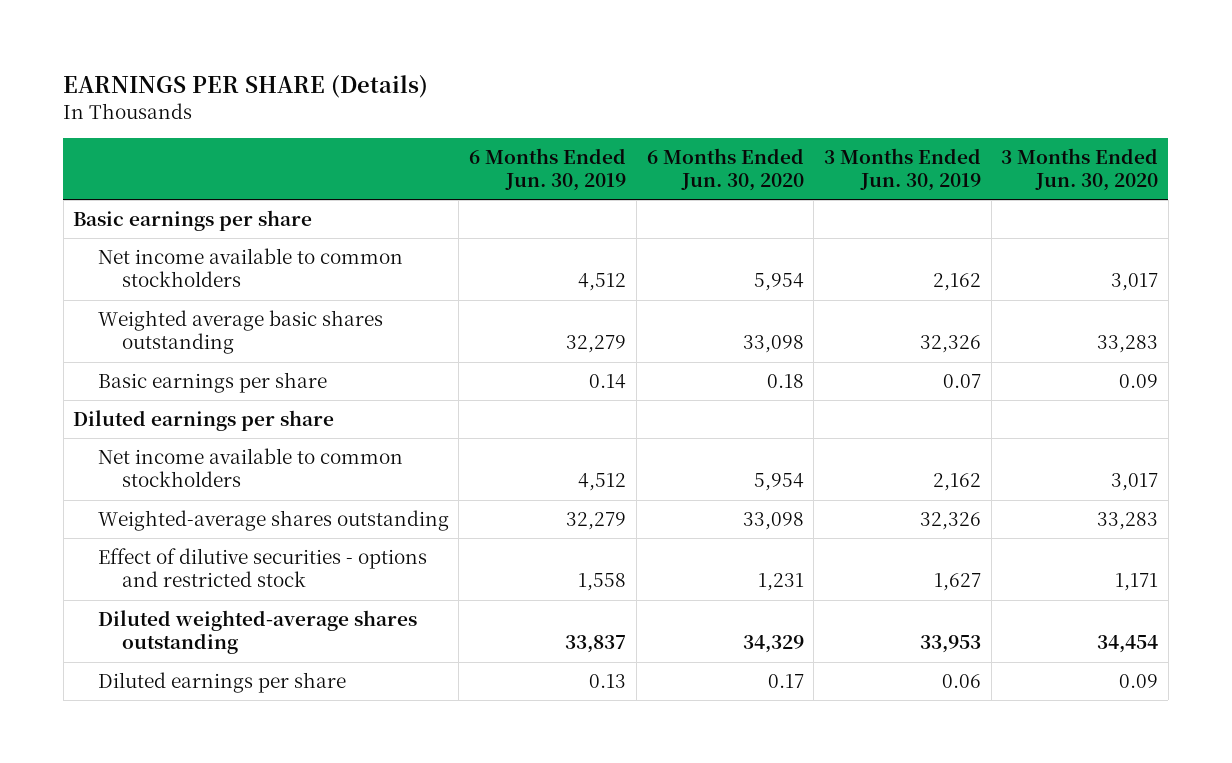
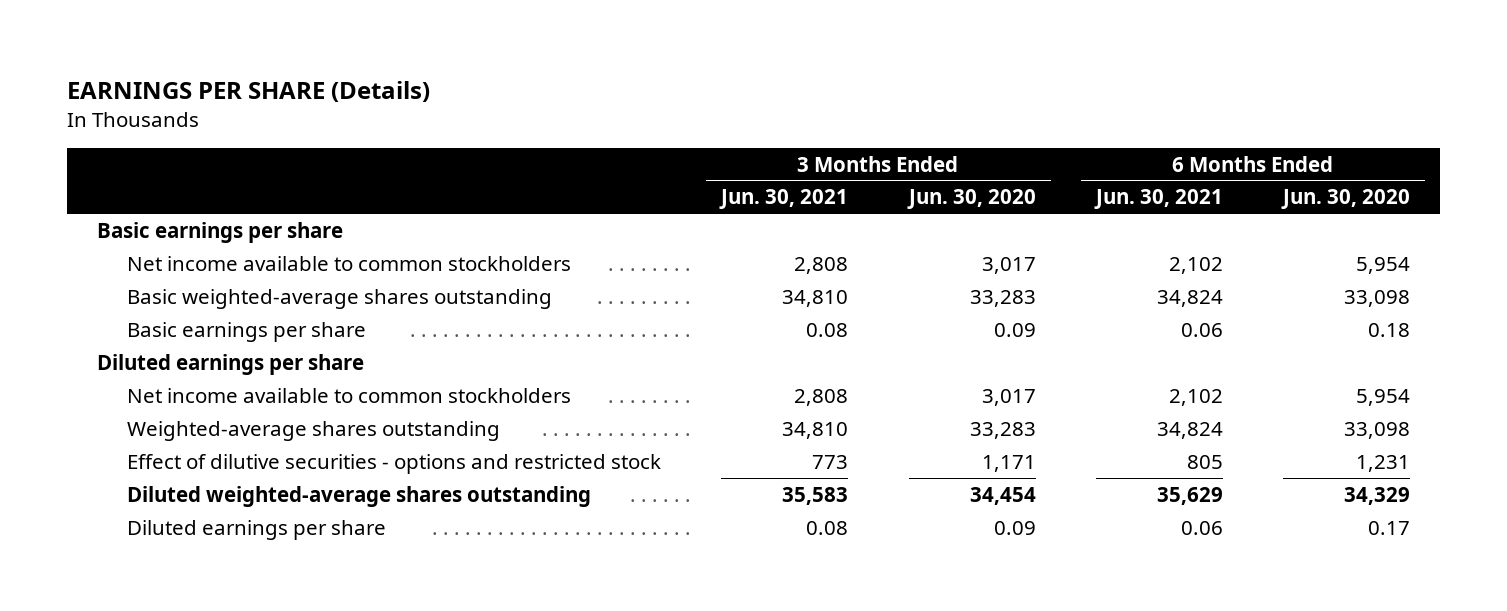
[469,148,627,192] 6 Months Ended Jun. 30, 2019 -> none
[823,148,981,192] 3 Months Ended Jun. 30, 2019 -> none
none -> [719,189,849,210] Jun. 30, 2021
none -> [1093,189,1223,210] Jun. 30, 2021
[97,310,383,355] Weighted average basic shares outstanding -> [126,288,552,309] Basic weighted-average shares outstanding

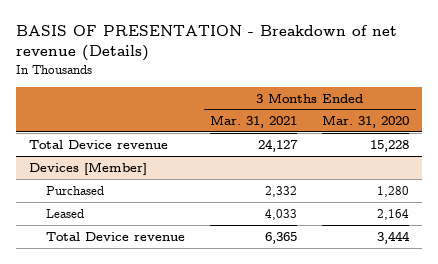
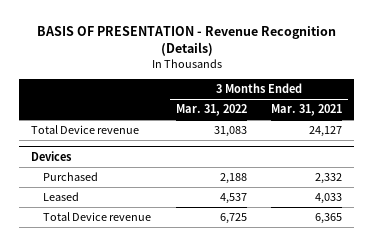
[16,25,398,62] BASIS OF PRESENTATION - Breakdown of net revenue (Details) -> [36,26,336,57] BASIS OF PRESENTATION - Revenue Recognition (Details)
[322,115,410,129] Mar. 31, 2020 -> none
none -> [175,104,247,117] Mar. 31, 2022
[28,161,147,175] Devices [Member] -> [31,150,73,161] Devices

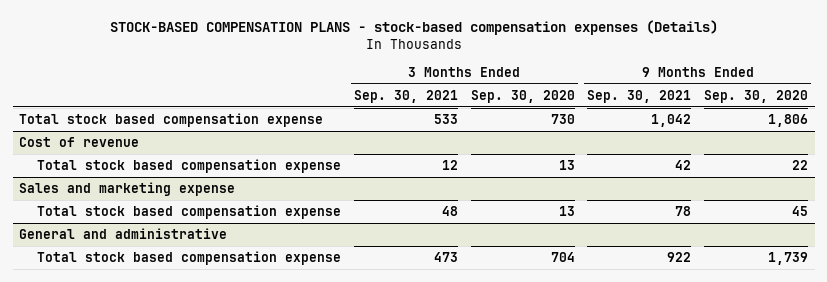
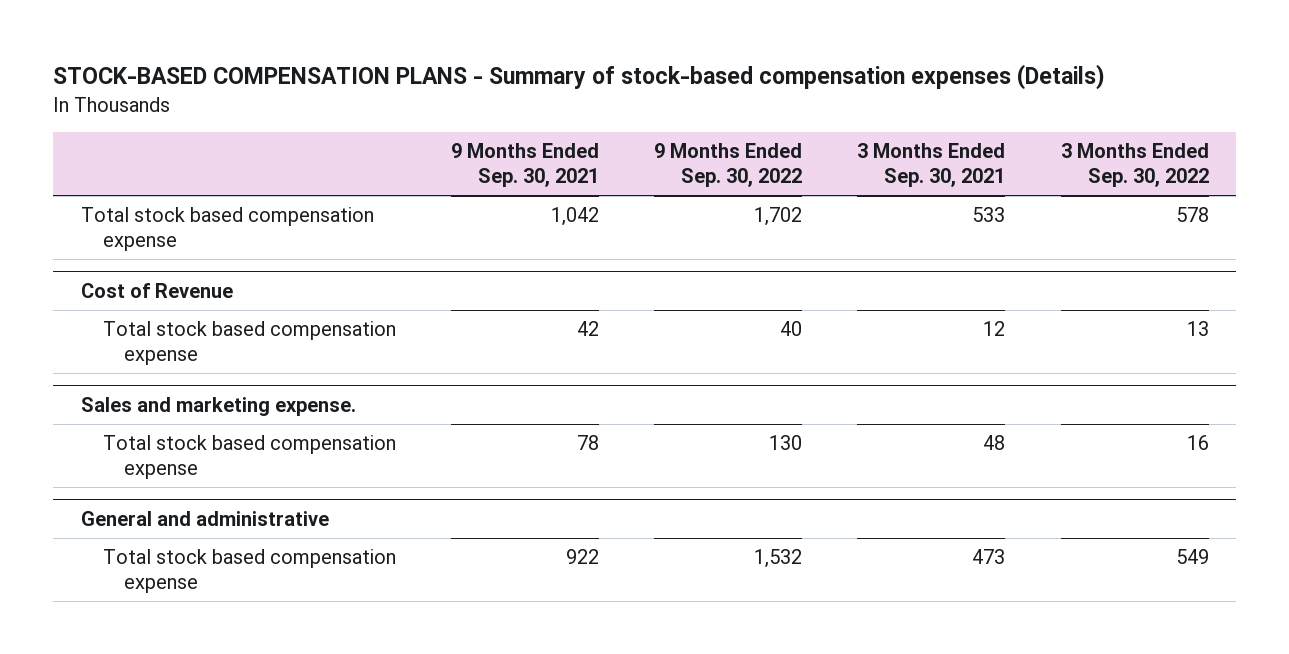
[109,19,718,35] STOCK-BASED COMPENSATION PLANS - stock-based compensation expenses (Details) -> [53,64,1106,91] STOCK-BASED COMPENSATION PLANS - Summary of stock-based compensation expenses (Details)
[470,89,575,103] Sep. 30, 2020 -> none
[704,89,809,103] Sep. 30, 2020 -> none
none -> [654,143,803,187] 9 Months Ended Sep. 30, 2022
none -> [1060,143,1209,187] 3 Months Ended Sep. 30, 2022
[19,136,140,147] Cost of revenue -> [80,282,233,298] Cost of Revenue
[19,181,236,196] Sales and marketing expense -> [80,396,356,416] Sales and marketing expense.

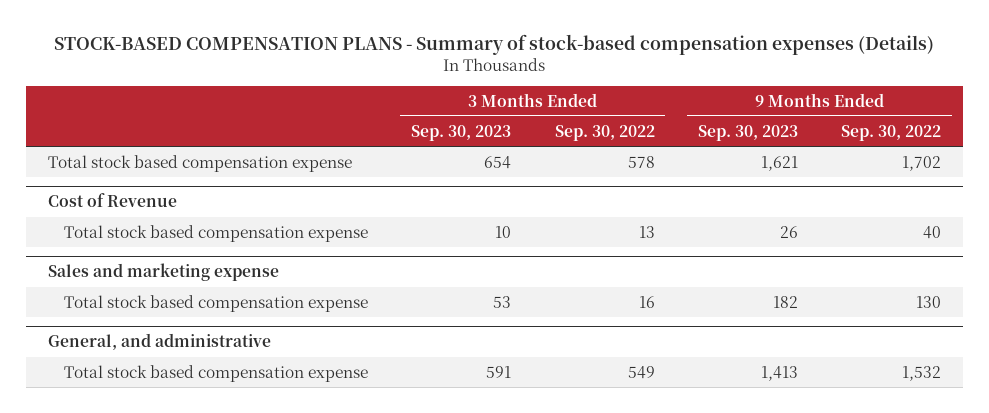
[450,143,599,187] 9 Months Ended Sep. 30, 2021 -> none
[857,143,1006,187] 3 Months Ended Sep. 30, 2021 -> none
none -> [411,124,512,141] Sep. 30, 2023
none -> [697,124,798,141] Sep. 30, 2023
[80,396,356,416] Sales and marketing expense. -> [47,263,279,282] Sales and marketing expense
[80,510,329,526] General and administrative -> [47,333,271,351] General, and administrative

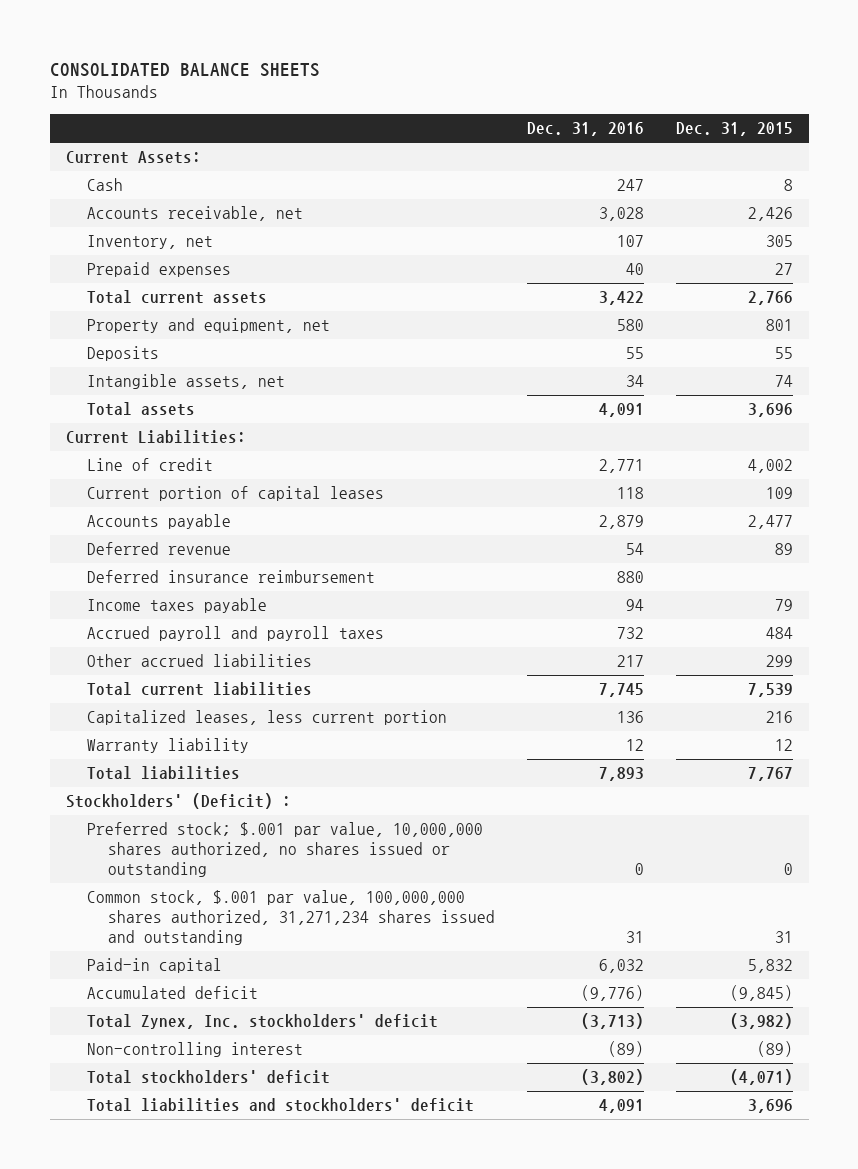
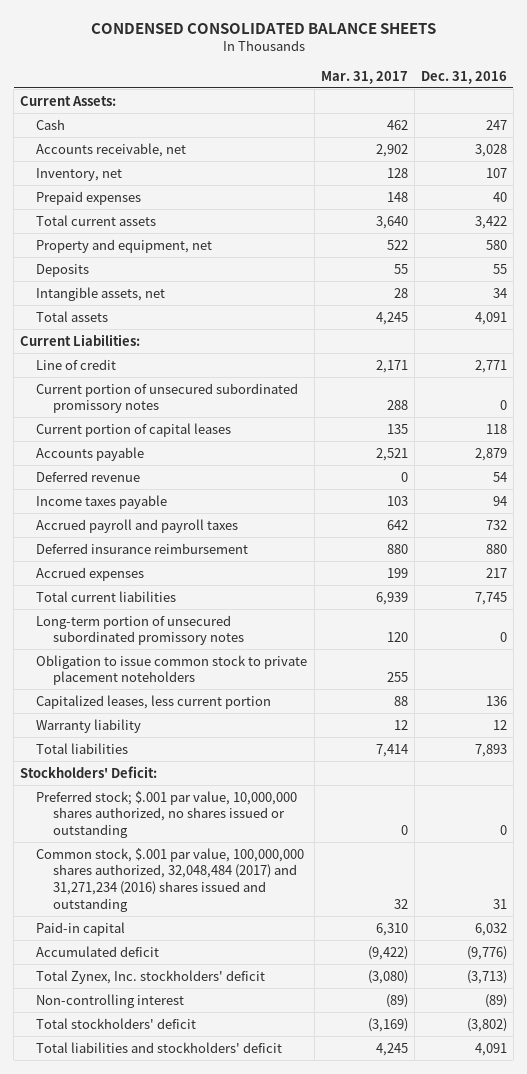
[49,63,320,78] CONSOLIDATED BALANCE SHEETS -> [90,22,436,34] CONDENSED CONSOLIDATED BALANCE SHEETS
[675,122,793,137] Dec. 31, 2015 -> none
none -> [320,70,408,84] Mar. 31, 2017
none -> [36,382,299,414] Current portion of unsecured subordinated promissory notes
[87,570,376,584] Deferred insurance reimbursement -> [36,542,249,554] Deferred insurance reimbursement
[87,654,313,668] Other accrued liabilities -> [36,566,145,581] Accrued expenses
none -> [36,614,244,646] Long-term portion of unsecured subordinated promissory notes
none -> [36,654,308,686] Obligation to issue common stock to private placement noteholders
[65,793,291,810] Stockholders' (Deficit) : -> [20,765,158,778] Stockholders' Deficit:
[87,890,496,946] Common stock, $.001 par value, 100,000,000 shares authorized, 31,271,234 shares issued and outstanding -> [36,847,305,912] Common stock, $.001 par value, 100,000,000 shares authorized, 32,048,484 (2017) and 31,271,234 (2016) shares issued and outstanding

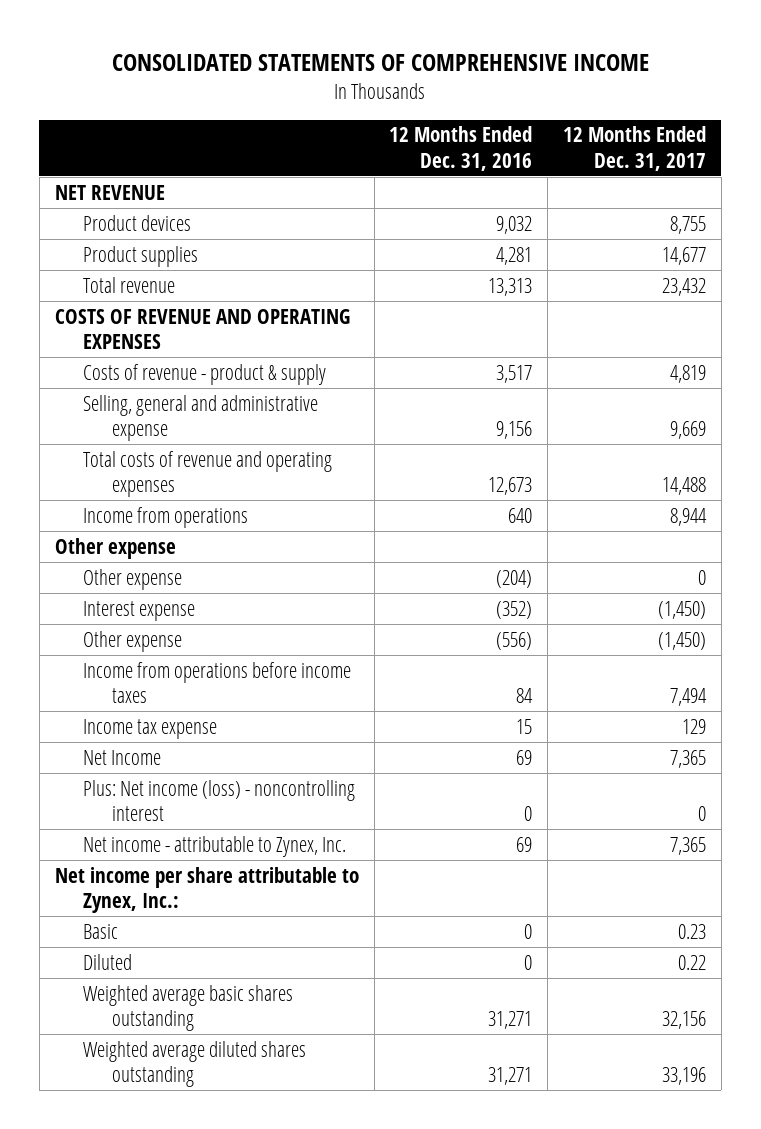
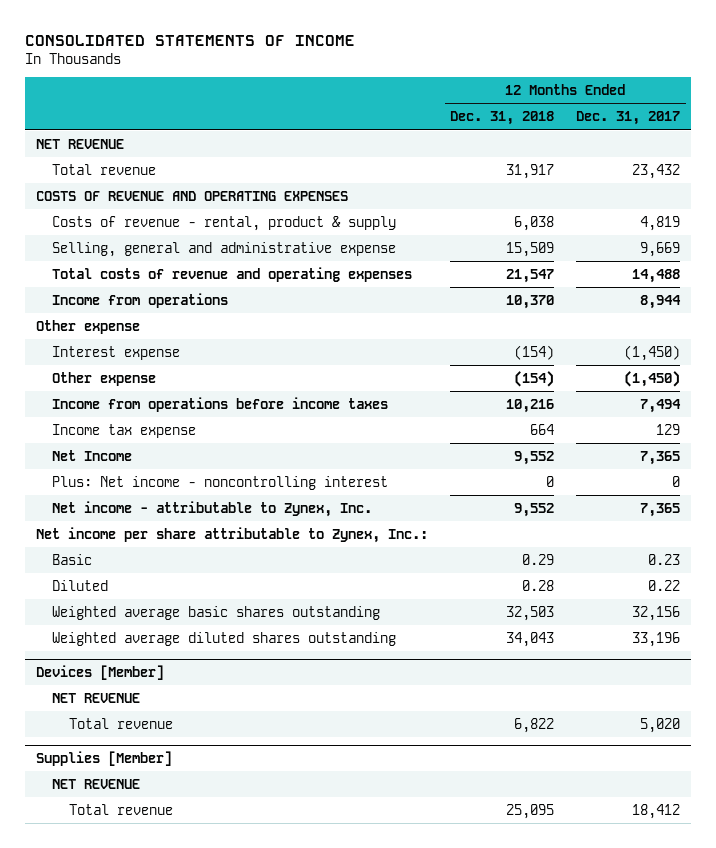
[112,54,650,72] CONSOLIDATED STATEMENTS OF COMPREHENSIVE INCOME -> [24,34,355,46] CONSOLIDATED STATEMENTS OF INCOME
[389,126,533,171] 12 Months Ended Dec. 31, 2016 -> none
none -> [450,111,555,126] Dec. 31, 2018
[83,214,192,231] Product devices -> none
[83,245,199,267] Product supplies -> none
[83,363,327,385] Costs of revenue - product & supply -> [52,215,397,231] Costs of revenue - rental, product & supply
[83,568,183,590] Other expense -> none
[83,779,356,822] Plus: Net income (loss) - noncontrolling interest -> [52,475,389,490] Plus: Net income - noncontrolling interest
none -> [35,664,164,680] Devices [Member]
none -> [52,692,141,703] NET REVENUE
none -> [69,717,174,729] Total revenue
none -> [35,750,172,766] Supplies [Member]
none -> [52,778,141,789] NET REVENUE
none -> [69,803,174,815] Total revenue

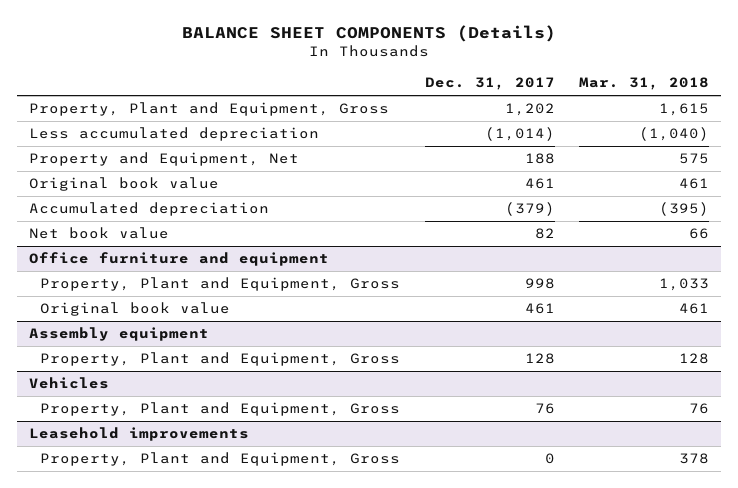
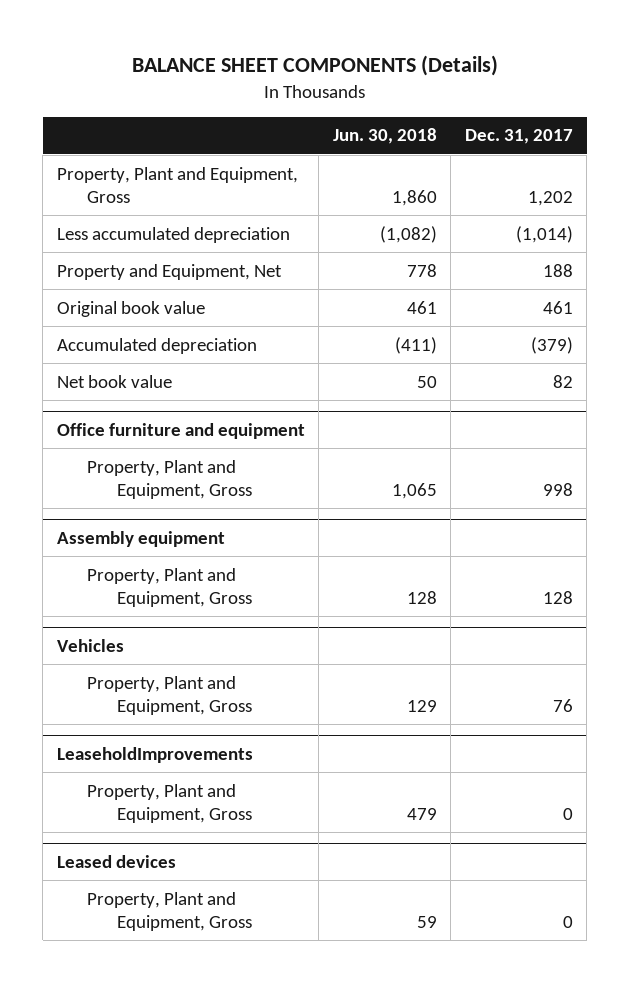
[578,77,709,91] Mar. 31, 2018 -> none
none -> [332,128,437,145] Jun. 30, 2018
[40,302,231,317] Original book value -> none
[28,427,249,442] Leasehold improvements -> [56,747,253,764] LeaseholdImprovements
none -> [56,855,176,869] Leased devices
none -> [86,891,252,931] Property, Plant and Equipment, Gross

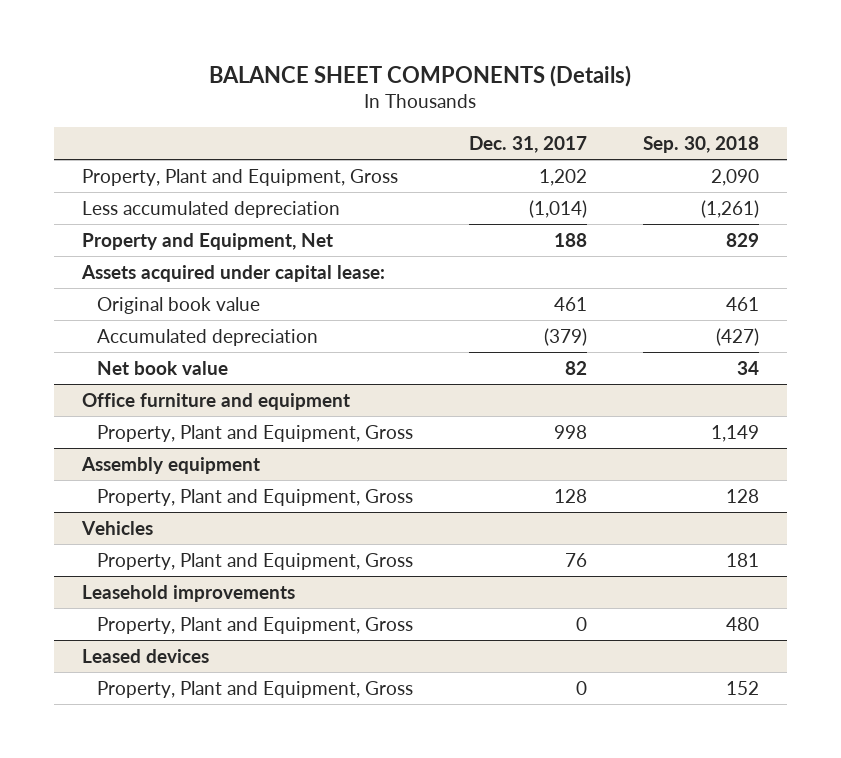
[332,128,437,145] Jun. 30, 2018 -> none
none -> [643,136,760,154] Sep. 30, 2018
none -> [80,264,385,282] Assets acquired under capital lease:
[56,747,253,764] LeaseholdImprovements -> [81,584,295,602] Leasehold improvements

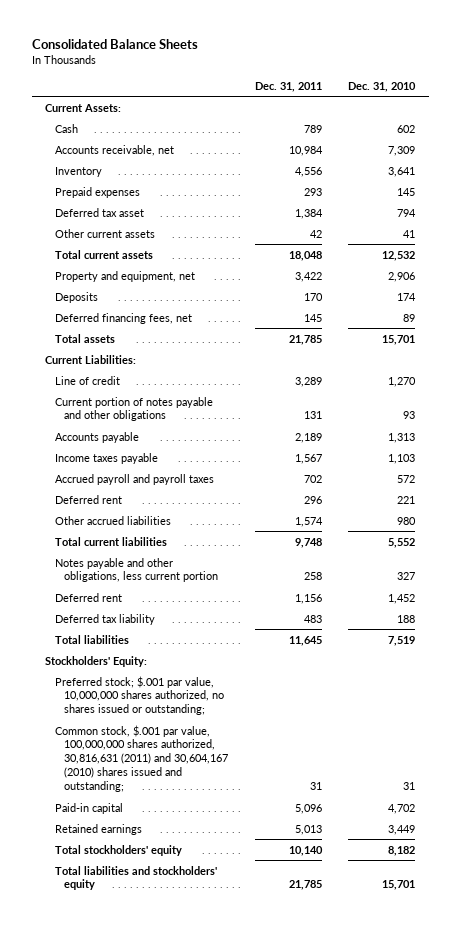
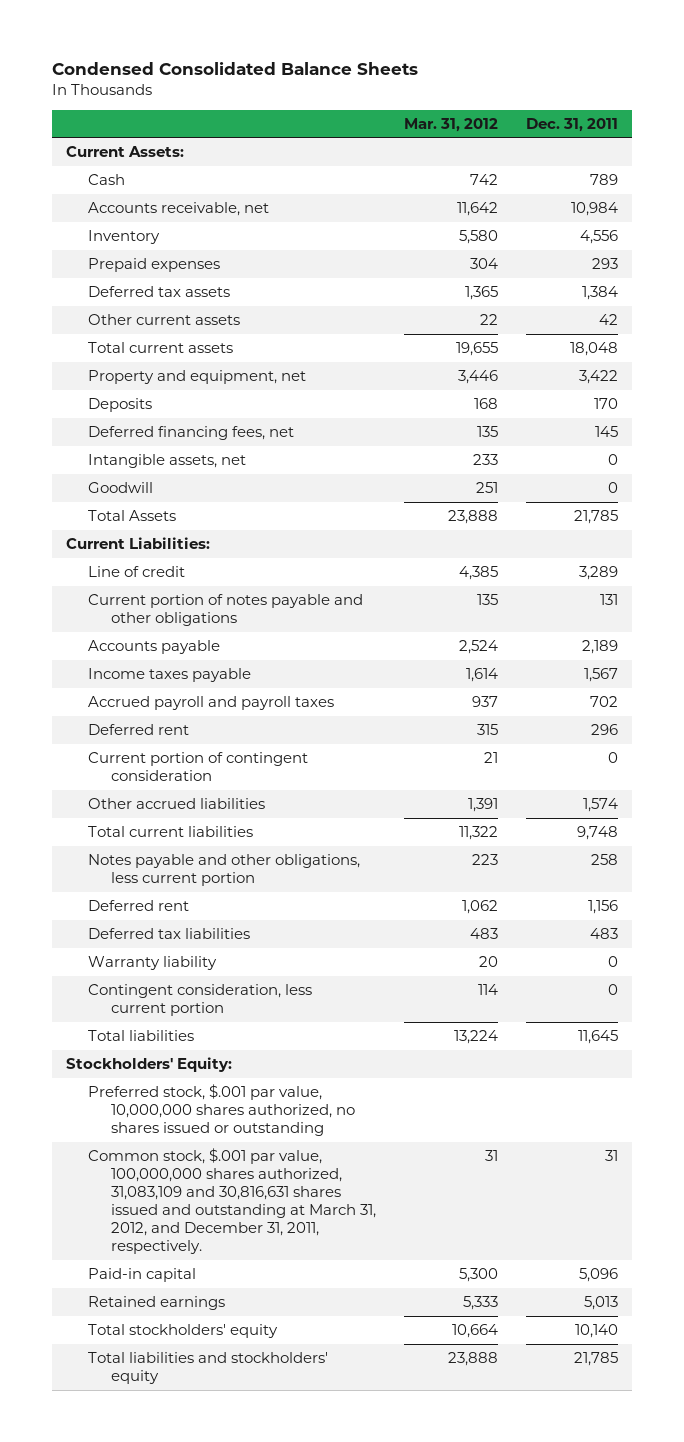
[31,39,198,50] Consolidated Balance Sheets -> [51,61,418,75] Condensed Consolidated Balance Sheets
[348,81,417,92] Dec. 31, 2010 -> none
none -> [404,117,499,132] Mar. 31, 2012
[54,207,144,217] Deferred tax asset -> [88,285,231,297] Deferred tax assets
none -> [88,453,247,468] Intangible assets, net
none -> [88,481,154,493] Goodwill
[54,333,115,343] Total assets -> [88,509,177,521] Total Assets
none -> [88,751,309,782] Current portion of contingent consideration
[54,613,155,625] Deferred tax liability -> [88,927,251,939] Deferred tax liabilities
none -> [88,955,218,970] Warranty liability
none -> [88,983,313,1017] Contingent consideration, less current portion
[54,675,224,716] Preferred stock; $.001 par value, 10,000,000 shares authorized, no shares issued or outstanding; -> [88,1083,356,1137] Preferred stock, $.001 par value, 10,000,000 shares authorized, no shares issued or outstanding
[54,724,228,792] Common stock, $.001 par value, 100,000,000 shares authorized, 30,816,631 (2011) and 30,604,167 (2010) shares issued and outstanding; -> [88,1147,377,1255] Common stock, $.001 par value, 100,000,000 shares authorized, 31,083,109 and 30,816,631 shares issued and outstanding at March 31, 2012, and December 31, 2011, respectively.

